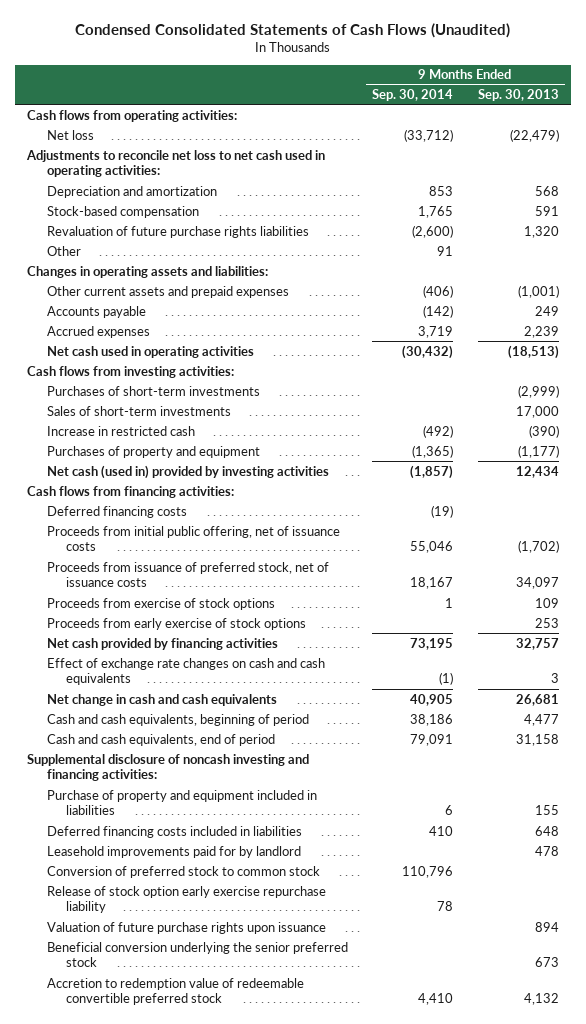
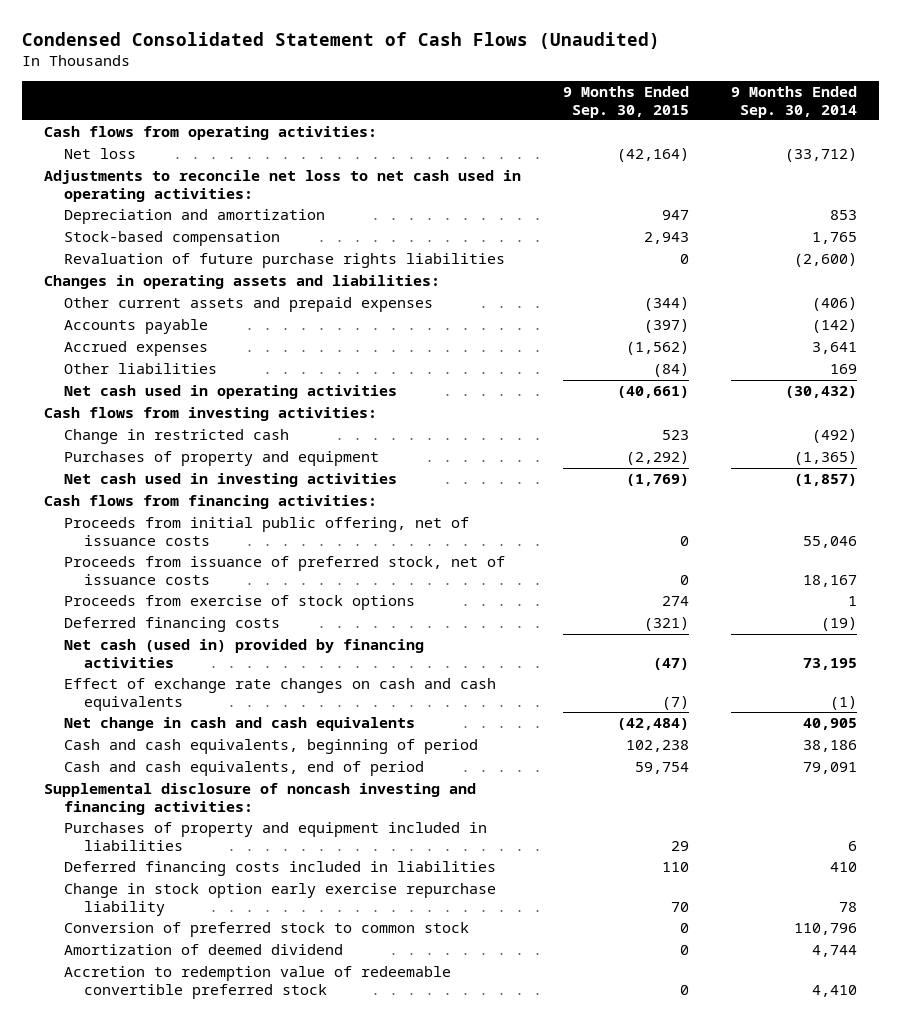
[74,22,510,38] Condensed Consolidated Statements of Cash Flows (Unaudited) -> [22,31,661,49] Condensed Consolidated Statement of Cash Flows (Unaudited)
[477,89,559,102] Sep. 30, 2013 -> none
none -> [562,86,689,118] 9 Months Ended Sep. 30, 2015
[46,245,81,256] Other -> none
[418,325,454,338] 3,719 -> [812,342,858,355] 3,641
none -> [63,363,217,375] Other liabilities
[46,385,260,396] Purchases of short-term investments -> none
[46,405,231,416] Sales of short-term investments -> none
[46,425,195,436] Increase in restricted cash -> [63,429,289,445] Change in restricted cash
[46,464,329,479] Net cash (used in) provided by investing activities -> [63,473,397,488] Net cash used in investing activities
[46,617,306,630] Proceeds from early exercise of stock options -> none
[46,505,187,518] Deferred financing costs -> [63,617,280,633] Deferred financing costs
[46,637,278,650] Net cash provided by financing activities -> [63,639,424,668] Net cash (used in) provided by financing activities
[46,789,317,816] Purchase of property and equipment included in liabilities -> [63,822,487,851] Purchases of property and equipment included in liabilities
[46,845,301,858] Leasehold improvements paid for by landlord -> none
none -> [63,883,496,916] Change in stock option early exercise repurchase liability
[46,885,326,914] Release of stock option early exercise repurchase liability -> none
[46,921,326,934] Valuation of future purchase rights upon issuance -> none
[46,941,348,968] Beneficial conversion underlying the senior preferred stock -> none
none -> [63,944,343,956] Amortization of deemed dividend

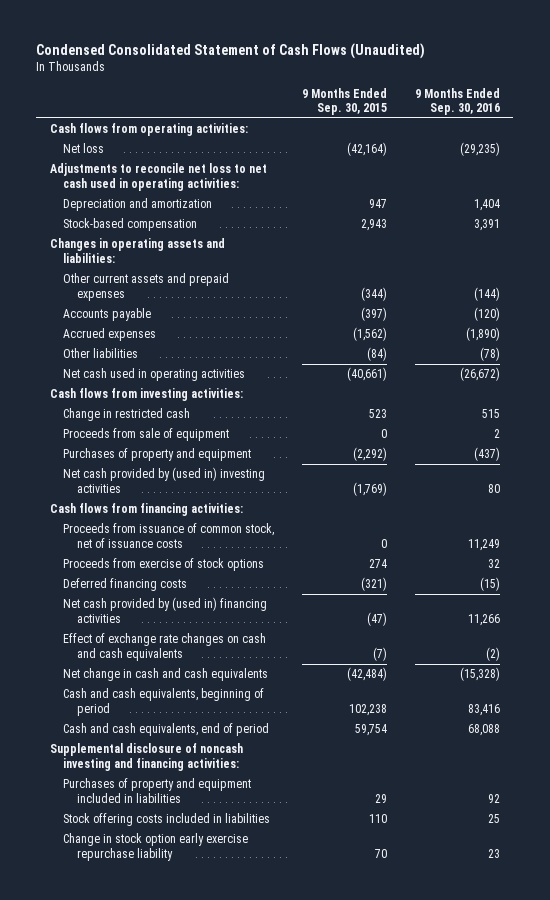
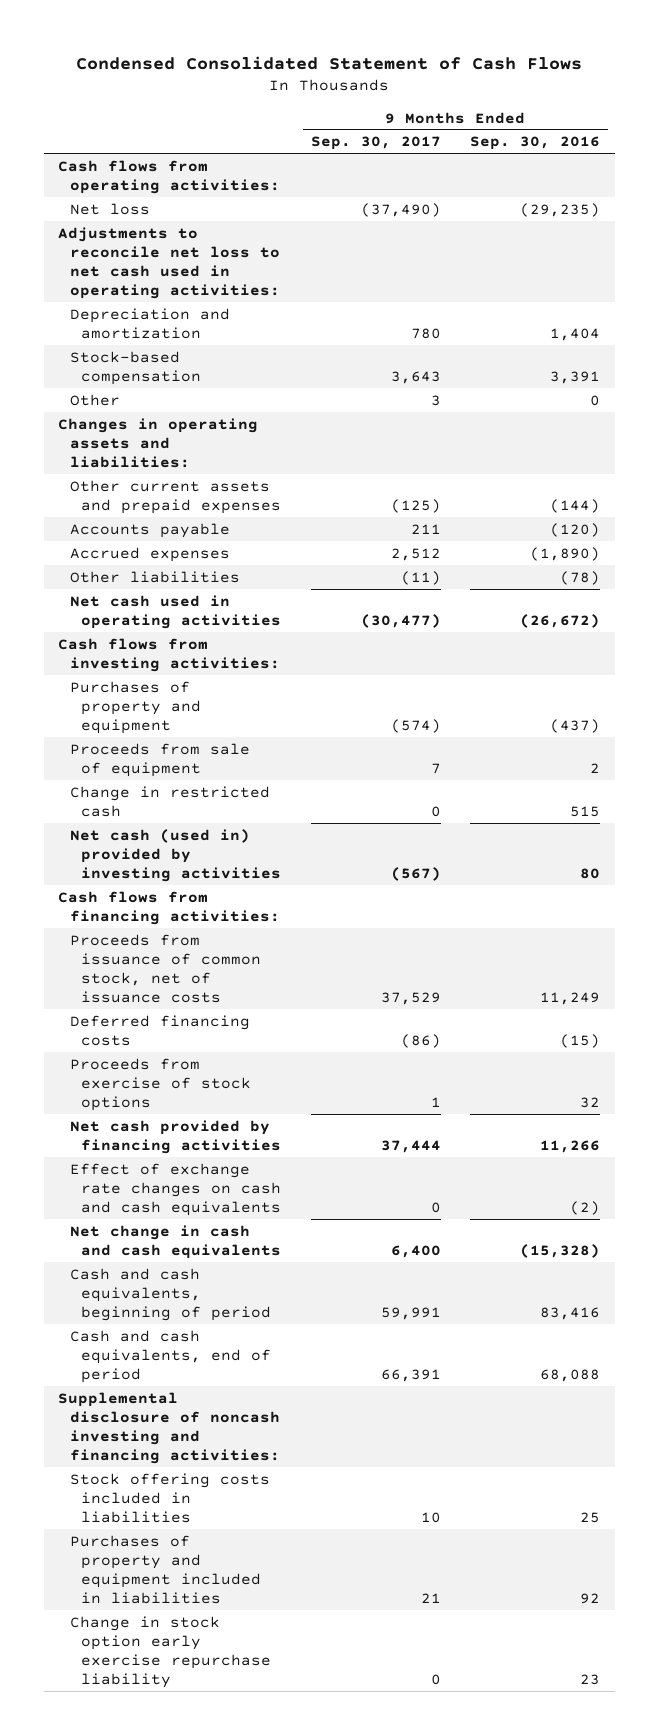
[36,42,426,59] Condensed Consolidated Statement of Cash Flows (Unaudited) -> [76,55,583,70] Condensed Consolidated Statement of Cash Flows
[302,87,388,115] 9 Months Ended Sep. 30, 2015 -> none
none -> [310,136,441,151] Sep. 30, 2017
none -> [69,393,120,406] Other
[63,428,230,442] Proceeds from sale of equipment -> [69,742,250,777] Proceeds from sale of equipment
[63,408,191,422] Change in restricted cash -> [69,785,270,817] Change in restricted cash
[63,467,266,493] Net cash provided by (used in) investing activities -> [69,828,282,882] Net cash (used in) provided by investing activities
[63,558,265,572] Proceeds from exercise of stock options -> [69,1057,252,1111] Proceeds from exercise of stock options
[63,597,268,623] Net cash provided by (used in) financing activities -> [69,1119,282,1154] Net cash provided by financing activities
[63,778,252,803] Purchases of property and equipment included in liabilities -> [69,1534,262,1604] Purchases of property and equipment included in liabilities

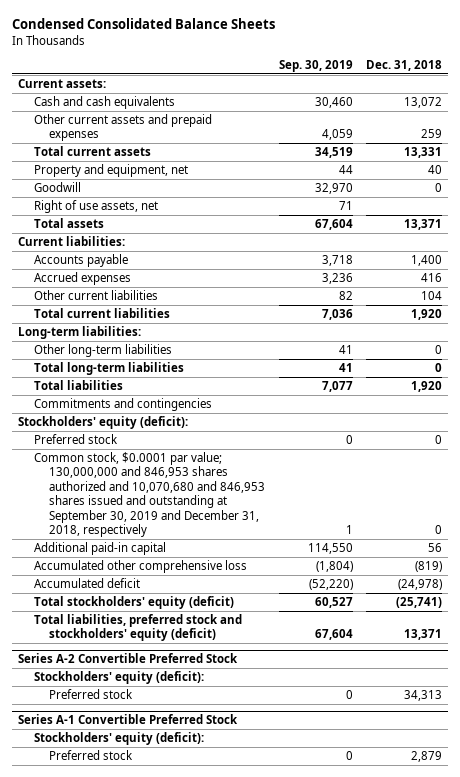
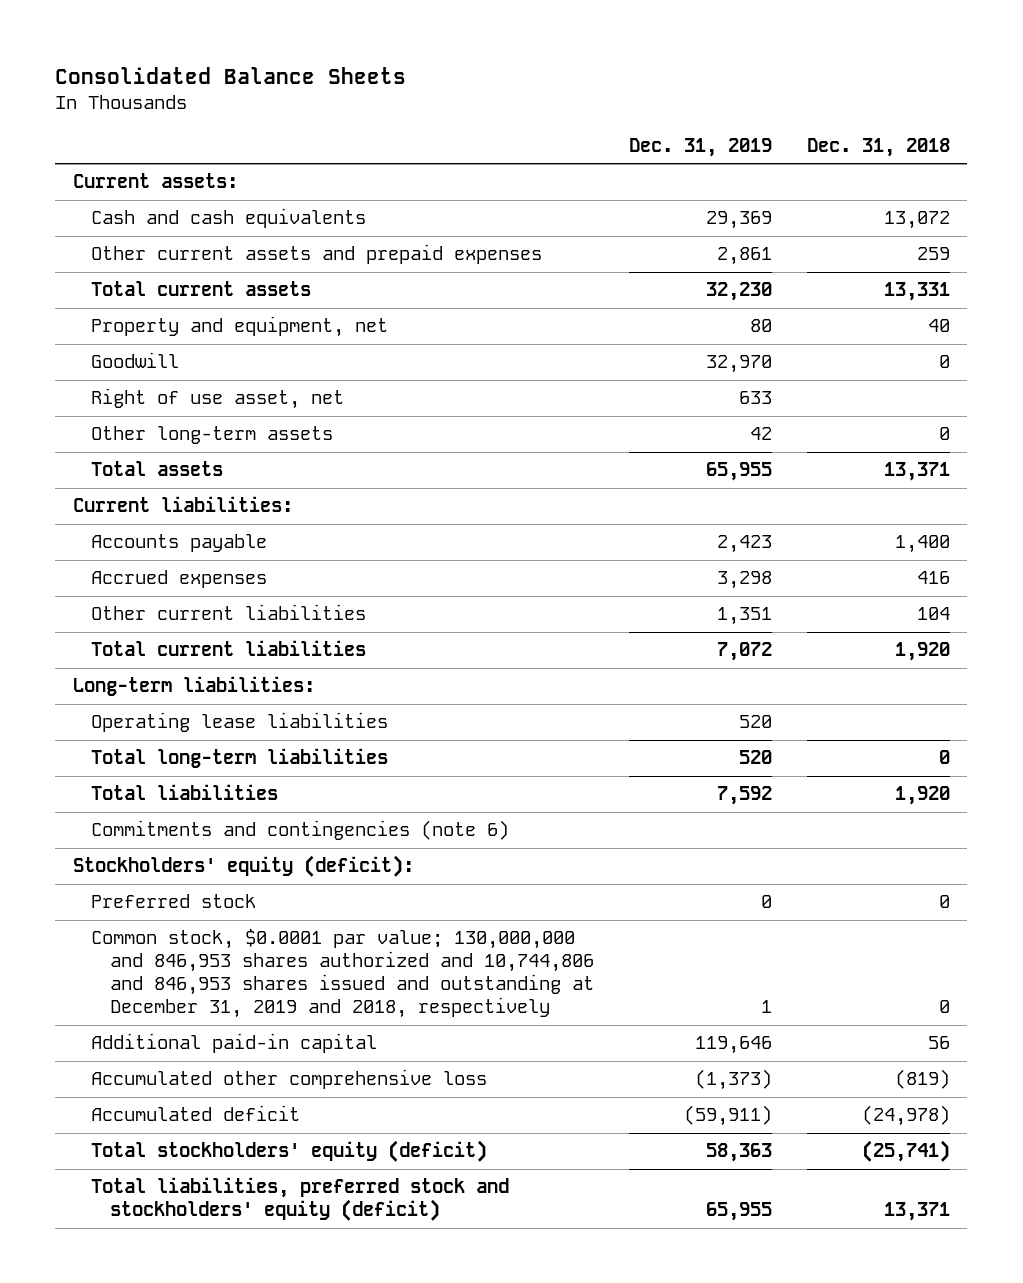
[11,18,275,30] Condensed Consolidated Balance Sheets -> [55,66,407,84] Consolidated Balance Sheets
[278,59,353,72] Sep. 30, 2019 -> none
none -> [629,137,773,157] Dec. 31, 2019
[33,199,158,213] Right of use assets, net -> [91,388,345,410] Right of use asset, net
none -> [91,426,334,445] Other long-term assets
[33,343,172,357] Other long-term liabilities -> none
none -> [91,712,389,733] Operating lease liabilities
[33,397,212,411] Commitments and contingencies -> [91,820,510,841] Commitments and contingencies (note 6)
[33,451,266,538] Common stock, $0.0001 par value; 130,000,000 and 846,953 shares authorized and 10,070,680 and 846,953 shares issued and outstanding at September 30, 2019 and December 31, 2018, respectively -> [91,929,595,1019] Common stock, $0.0001 par value; 130,000,000 and 846,953 shares authorized and 10,744,806 and 846,953 shares issued and outstanding at December 31, 2019 and 2018, respectively
[18,653,239,664] Series A-2 Convertible Preferred Stock -> none
[33,670,204,684] Stockholders' equity (deficit): -> none
[49,688,134,699] Preferred stock -> none
[18,714,239,725] Series A-1 Convertible Preferred Stock -> none
[33,731,204,745] Stockholders' equity (deficit): -> none
[49,749,134,760] Preferred stock -> none

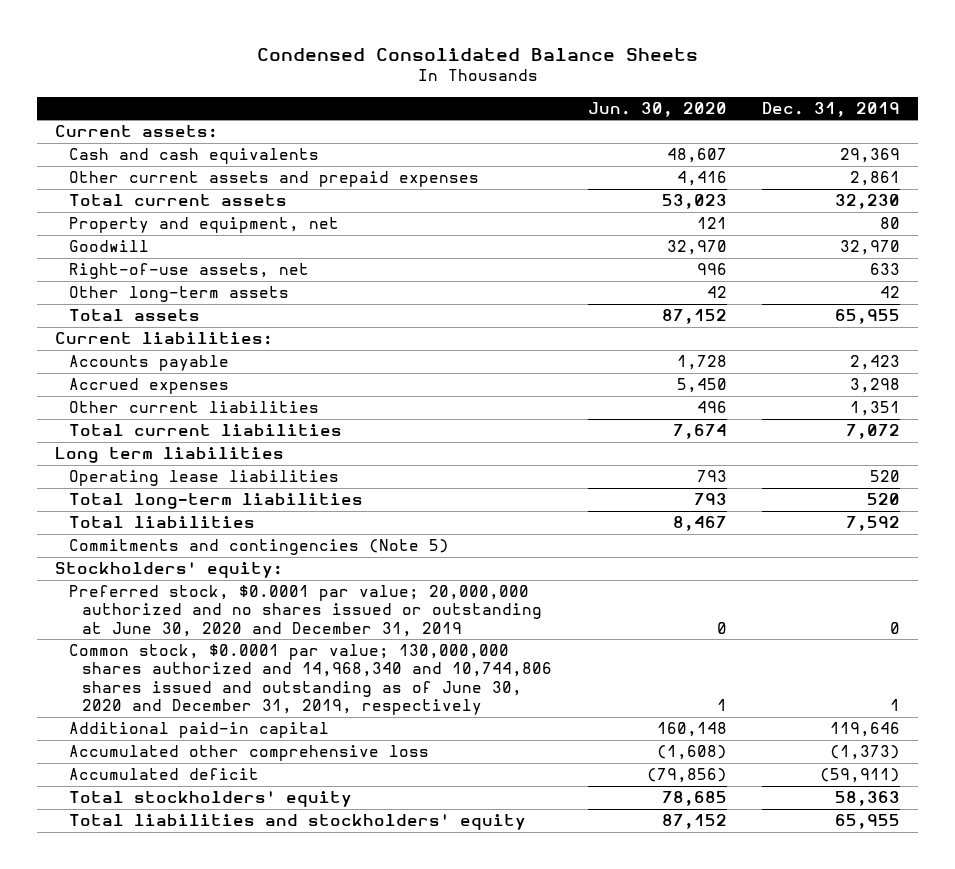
[55,66,407,84] Consolidated Balance Sheets -> [256,47,698,61] Condensed Consolidated Balance Sheets
[806,137,950,157] Dec. 31, 2018 -> none
none -> [587,101,727,117] Jun. 30, 2020
[91,388,345,410] Right of use asset, net -> [68,263,309,280] Right-of-use assets, net
[72,676,315,697] Long-term liabilities: -> [54,447,284,464] Long term liabilities
[91,820,510,841] Commitments and contingencies (note 6) -> [68,539,449,556] Commitments and contingencies (Note 5)
[72,855,414,878] Stockholders' equity (deficit): -> [54,562,283,579] Stockholders' equity:
[91,894,257,909] Preferred stock -> [68,585,543,637] Preferred stock, $0.0001 par value; 20,000,000 authorized and no shares issued or outstanding at June 30, 2020 and December 31, 2019
[91,929,595,1019] Common stock, $0.0001 par value; 130,000,000 and 846,953 shares authorized and 10,744,806 and 846,953 shares issued and outstanding at December 31, 2019 and 2018, respectively -> [68,644,553,715] Common stock, $0.0001 par value; 130,000,000 shares authorized and 14,968,340 and 10,744,806 shares issued and outstanding as of June 30, 2020 and December 31, 2019, respectively
[91,1140,488,1163] Total stockholders' equity (deficit) -> [68,791,352,808] Total stockholders' equity
[91,1177,510,1222] Total liabilities, preferred stock and stockholders' equity (deficit) -> [68,814,526,831] Total liabilities and stockholders' equity

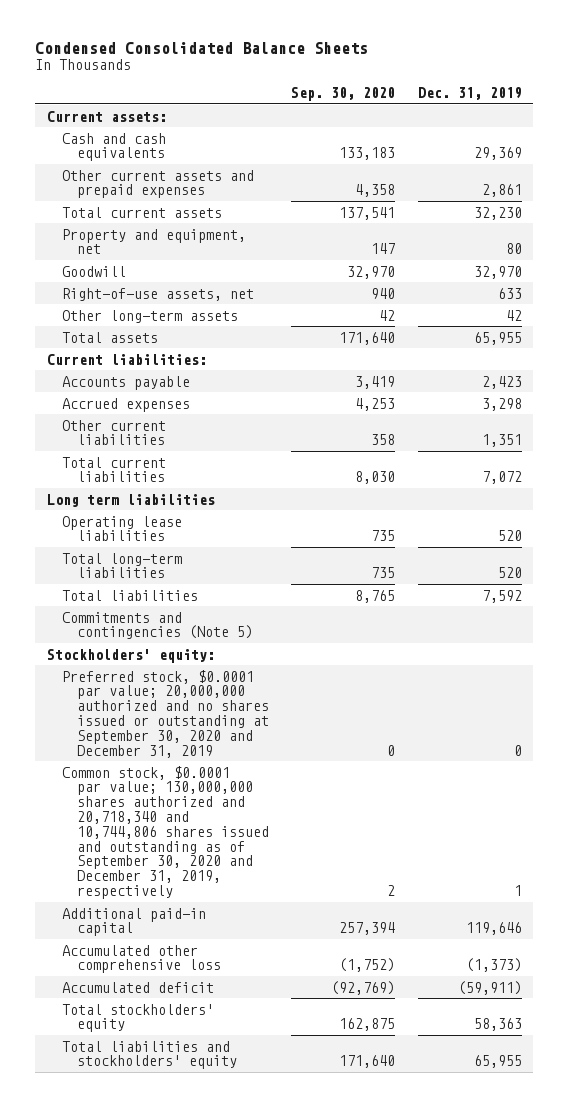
[587,101,727,117] Jun. 30, 2020 -> none
none -> [291,86,396,101] Sep. 30, 2020
[68,585,543,637] Preferred stock, $0.0001 par value; 20,000,000 authorized and no shares issued or outstanding at June 30, 2020 and December 31, 2019 -> [61,669,269,758] Preferred stock, $0.0001 par value; 20,000,000 authorized and no shares issued or outstanding at September 30, 2020 and December 31, 2019
[68,644,553,715] Common stock, $0.0001 par value; 130,000,000 shares authorized and 14,968,340 and 10,744,806 shares issued and outstanding as of June 30, 2020 and December 31, 2019, respectively -> [61,765,269,900] Common stock, $0.0001 par value; 130,000,000 shares authorized and 20,718,340 and 10,744,806 shares issued and outstanding as of September 30, 2020 and December 31, 2019, respectively

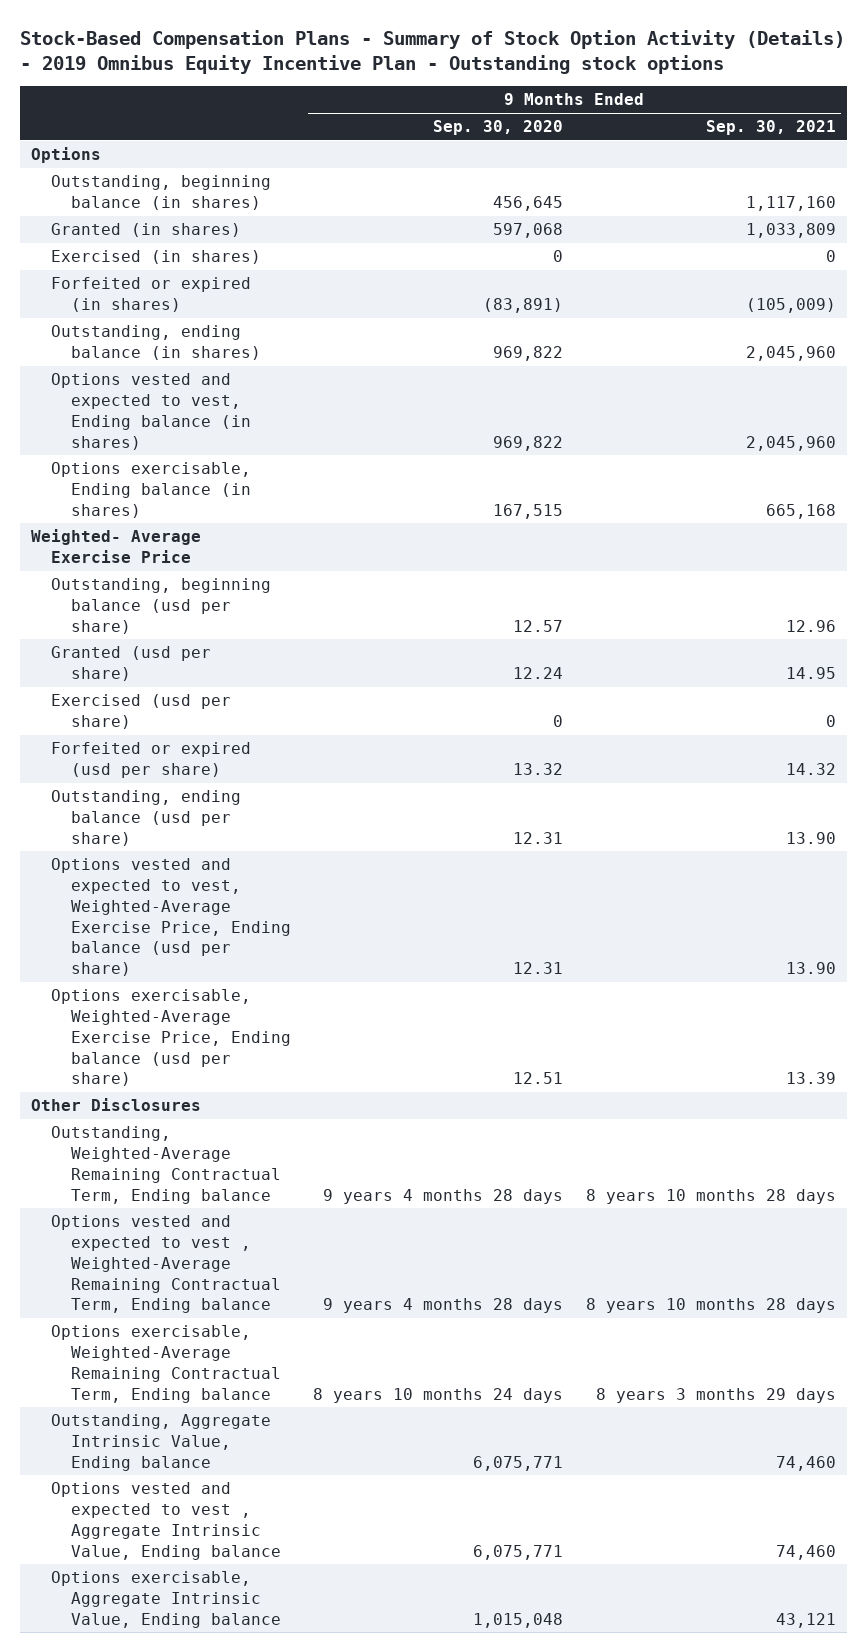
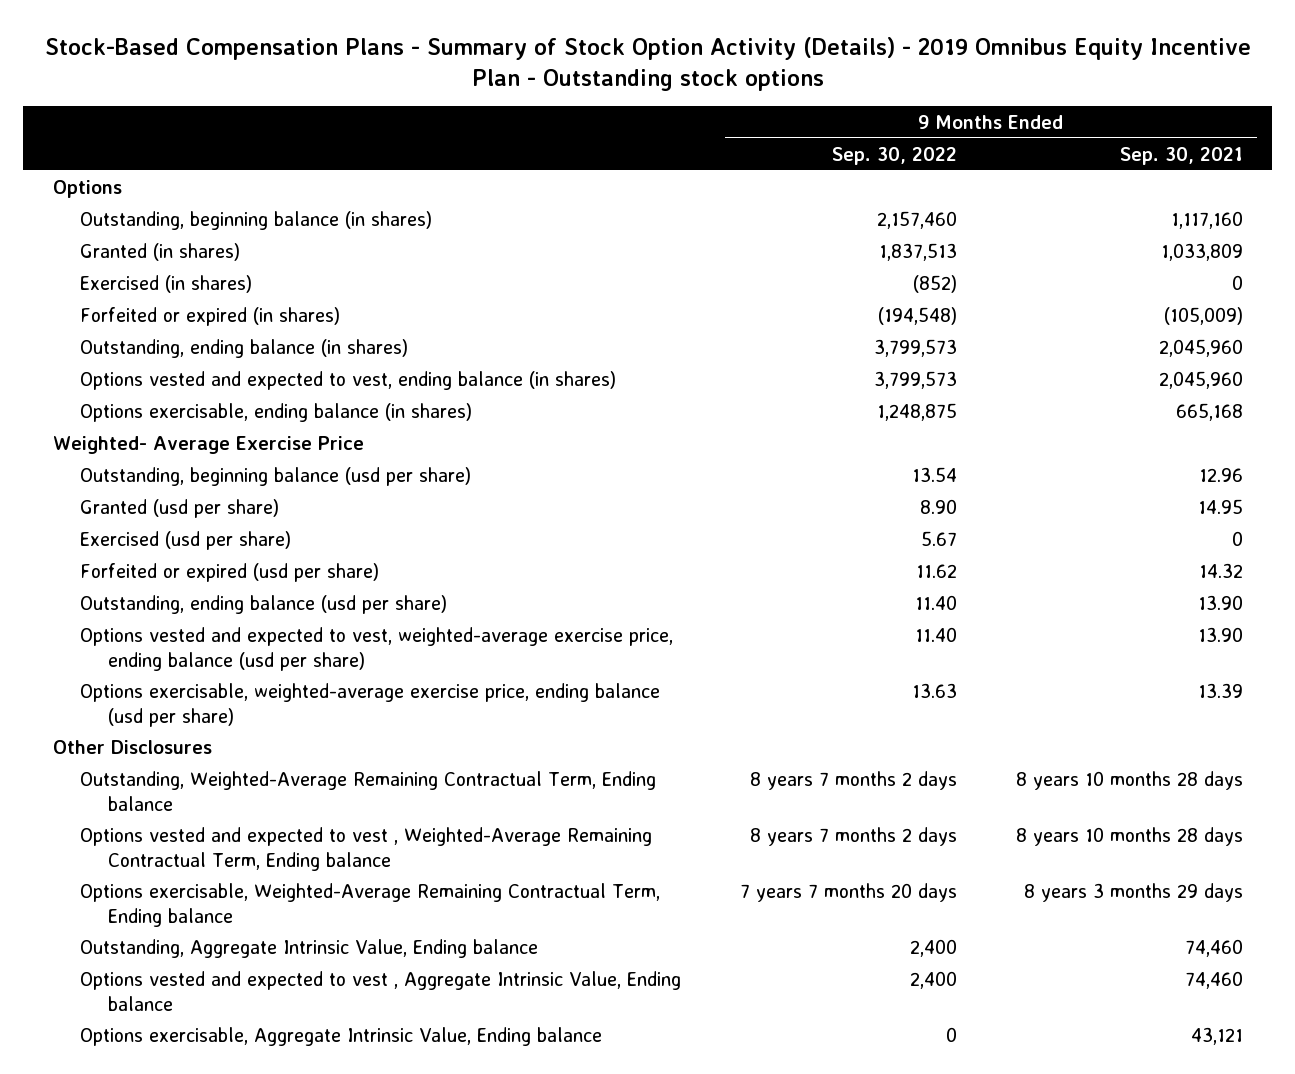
[433,120,564,136] Sep. 30, 2020 -> none
none -> [831,146,957,165] Sep. 30, 2022
[51,373,251,450] Options vested and expected to vest, Ending balance (in shares) -> [80,370,617,390] Options vested and expected to vest, ending balance (in shares)
[51,462,252,518] Options exercisable, Ending balance (in shares) -> [80,402,473,422] Options exercisable, ending balance (in shares)
[51,858,291,976] Options vested and expected to vest, Weighted-Average Exercise Price, Ending balance (usd per share) -> [80,626,674,671] Options vested and expected to vest, weighted-average exercise price, ending balance (usd per share)
[51,989,291,1087] Options exercisable, Weighted-Average Exercise Price, Ending balance (usd per share) -> [80,682,661,727] Options exercisable, weighted-average exercise price, ending balance (usd per share)

